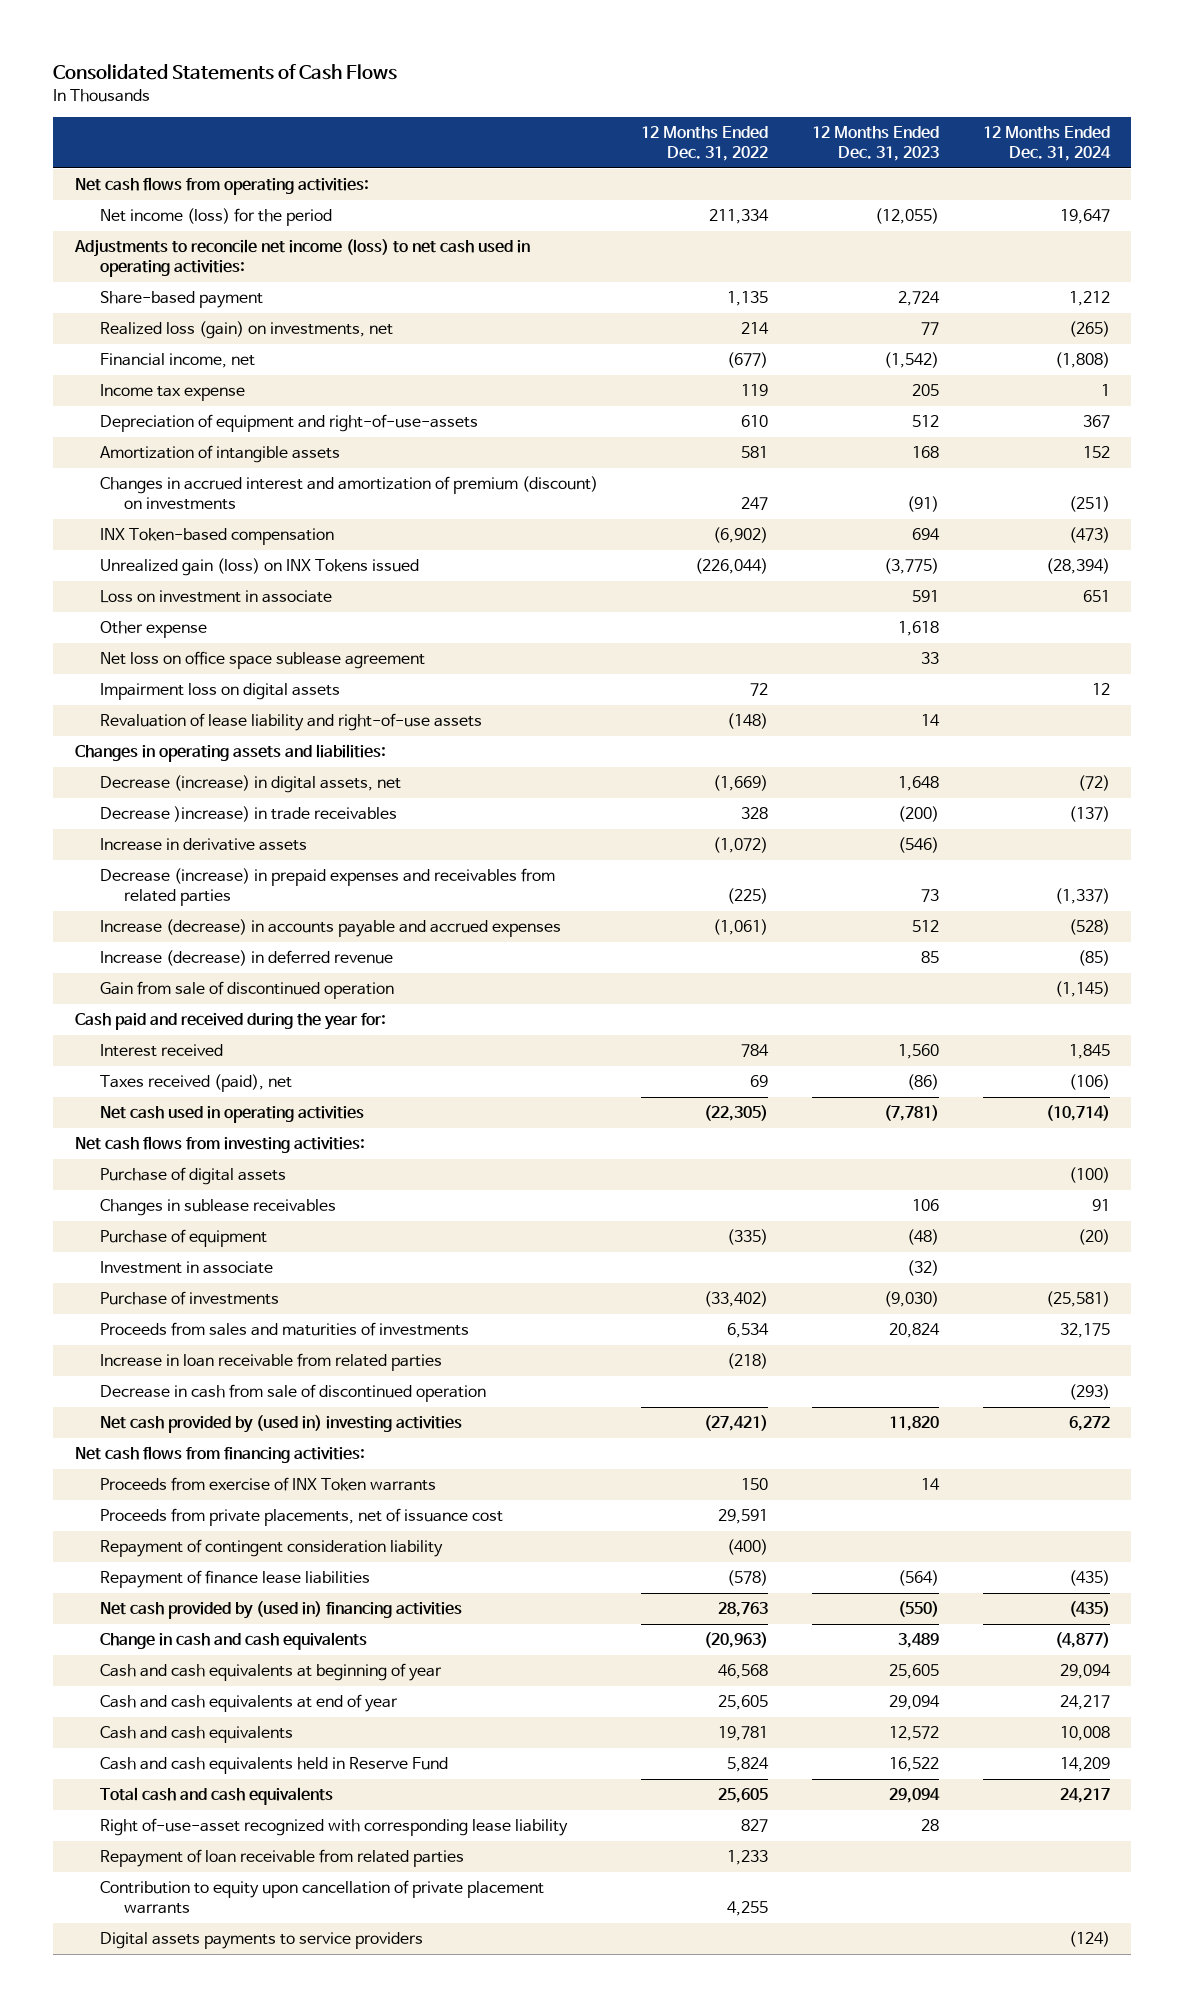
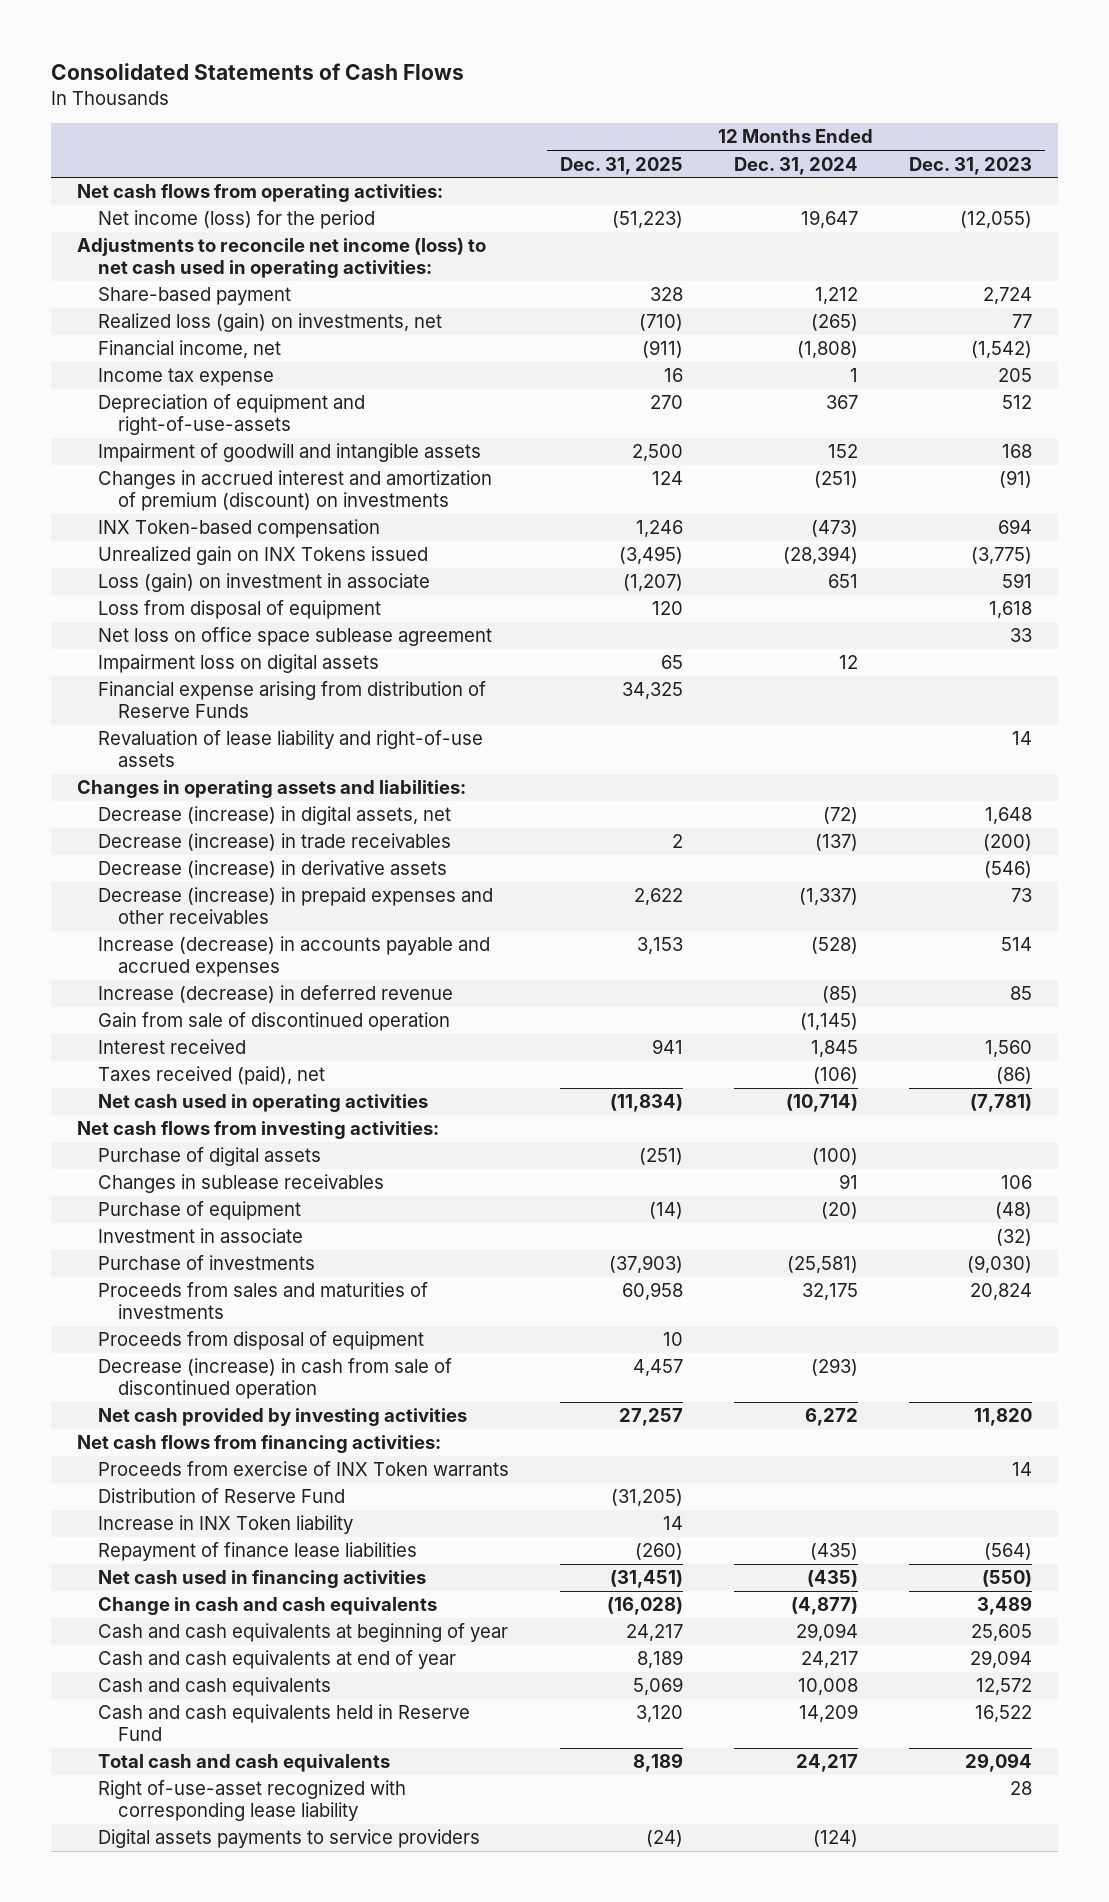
[641,125,769,162] 12 Months Ended Dec. 31, 2022 -> none
none -> [559,156,683,175] Dec. 31, 2025
[99,445,340,464] Amortization of intangible assets -> [97,443,481,463] Impairment of goodwill and intangible assets
[99,558,419,577] Unrealized gain (loss) on INX Tokens issued -> [97,546,428,566] Unrealized gain on INX Tokens issued
[99,590,332,604] Loss on investment in associate -> [97,573,430,593] Loss (gain) on investment in associate
[99,621,207,639] Other expense -> [97,600,381,620] Loss from disposal of equipment
none -> [97,681,486,719] Financial expense arising from distribution of Reserve Funds
[99,806,397,823] Decrease )increase) in trade receivables -> [97,833,451,852] Decrease (increase) in trade receivables
[99,838,307,852] Increase in derivative assets -> [97,860,447,879] Decrease (increase) in derivative assets
[99,868,555,907] Decrease (increase) in prepaid expenses and receivables from related parties -> [97,887,493,925] Decrease (increase) in prepaid expenses and other receivables
[911,920,939,933] 512 -> [1001,937,1033,952] 514
[75,1013,387,1031] Cash paid and received during the year for: -> none
[99,1353,442,1372] Increase in loan receivable from related parties -> none
none -> [97,1331,424,1351] Proceeds from disposal of equipment
[99,1384,486,1403] Decrease in cash from sale of discontinued operation -> [97,1358,452,1400] Decrease (increase) in cash from sale of discontinued operation
[99,1415,462,1434] Net cash provided by (used in) investing activities -> [97,1408,467,1427] Net cash provided by investing activities
[99,1508,503,1527] Proceeds from private placements, net of issuance cost -> none
[99,1539,443,1558] Repayment of contingent consideration liability -> none
none -> [97,1488,345,1504] Distribution of Reserve Fund
none -> [97,1515,353,1535] Increase in INX Token liability
[99,1601,462,1620] Net cash provided by (used in) financing activities -> [97,1570,426,1589] Net cash used in financing activities
[99,1849,464,1868] Repayment of loan receivable from related parties -> none
[99,1880,544,1915] Contribution to equity upon cancellation of private placement warrants -> none

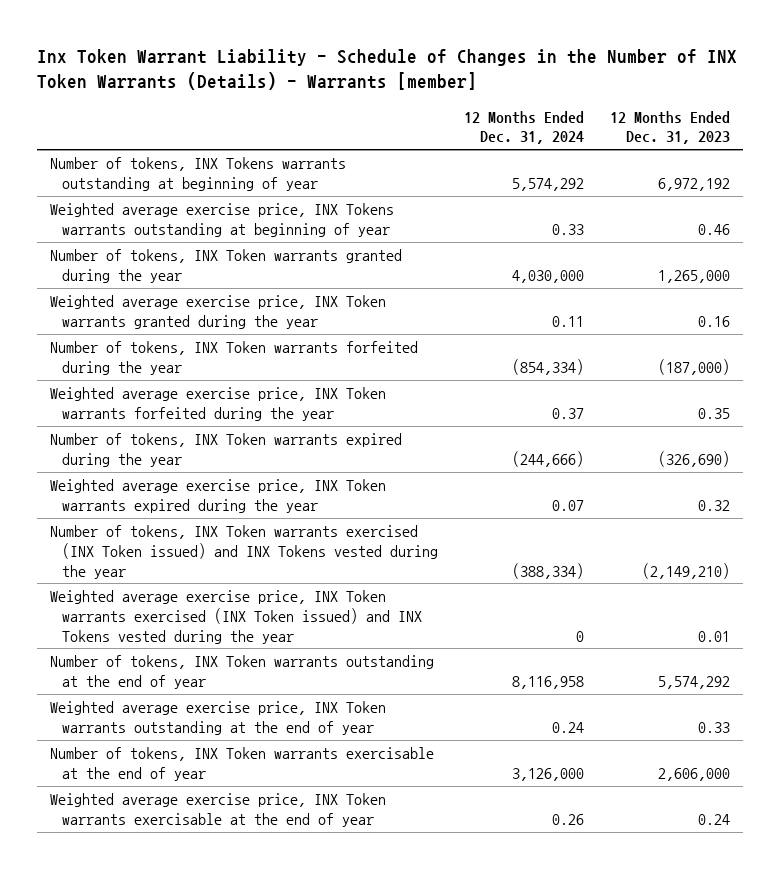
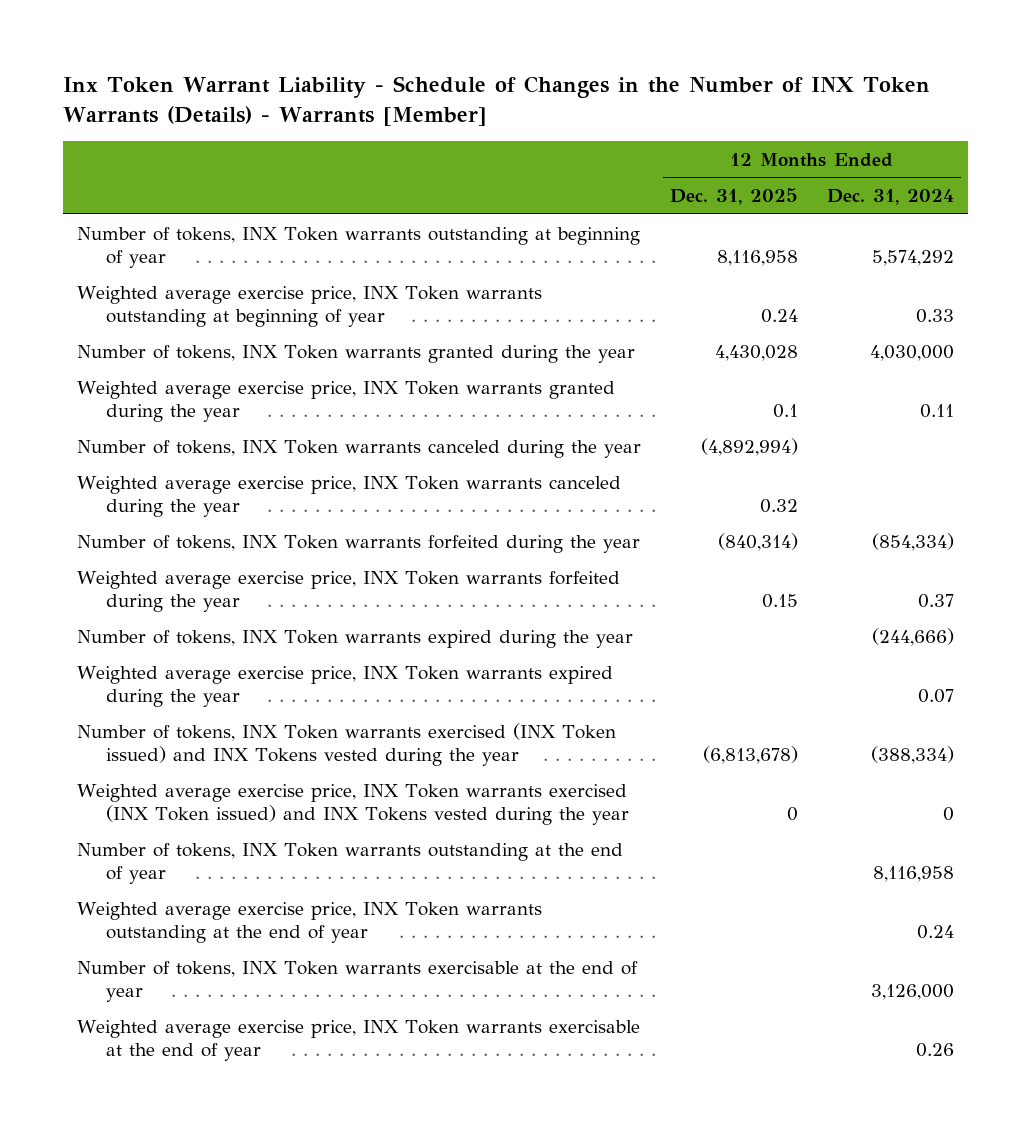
[36,49,737,91] Inx Token Warrant Liability - Schedule of Changes in the Number of INX Token Warrants (Details) - Warrants [member] -> [62,76,930,126] Inx Token Warrant Liability - Schedule of Changes in the Number of INX Token Warrants (Details) - Warrants [Member]
[610,110,731,145] 12 Months Ended Dec. 31, 2023 -> none
none -> [670,187,799,205] Dec. 31, 2025
[49,157,346,191] Number of tokens, INX Tokens warrants outstanding at beginning of year -> [77,226,641,268] Number of tokens, INX Token warrants outstanding at beginning of year
[49,203,394,237] Weighted average exercise price, INX Tokens warrants outstanding at beginning of year -> [77,285,543,327] Weighted average exercise price, INX Token warrants outstanding at beginning of year
none -> [77,439,642,458] Number of tokens, INX Token warrants canceled during the year
none -> [77,475,622,517] Weighted average exercise price, INX Token warrants canceled during the year

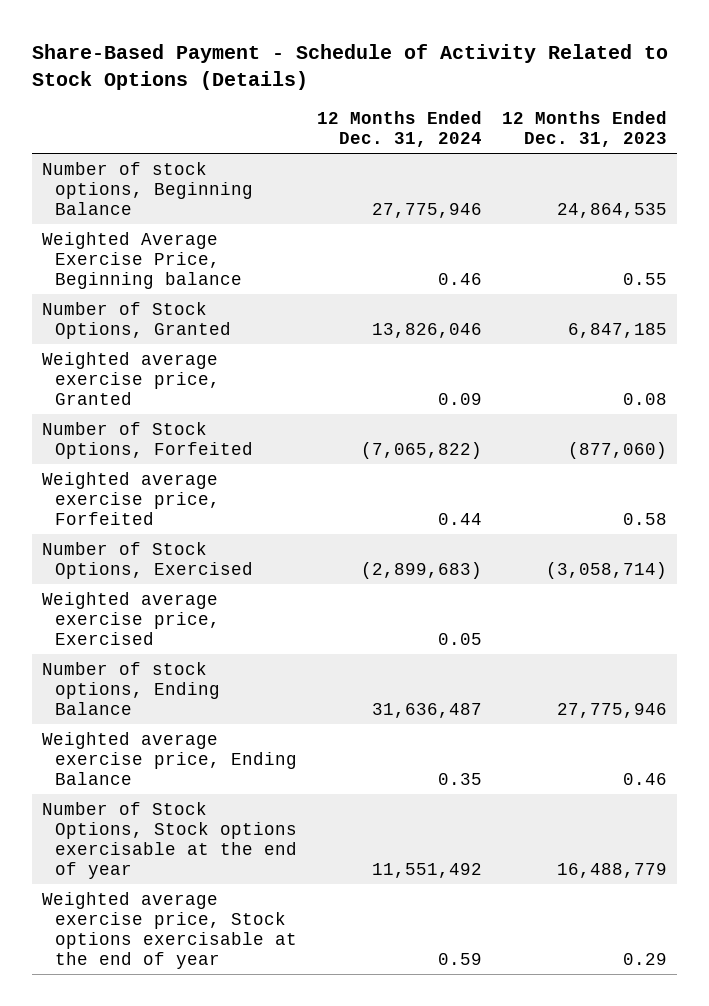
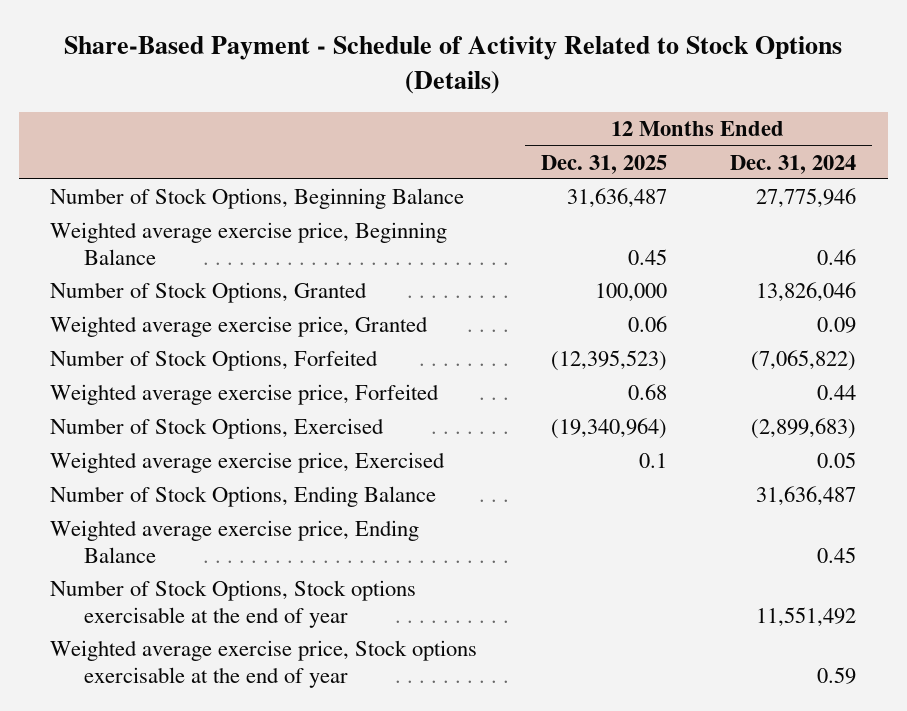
[502,110,668,147] 12 Months Ended Dec. 31, 2023 -> none
none -> [540,154,667,174] Dec. 31, 2025
[42,161,253,215] Number of stock options, Beginning Balance -> [50,188,465,210] Number of Stock Options, Beginning Balance
[42,231,242,289] Weighted Average Exercise Price, Beginning balance -> [50,222,448,265] Weighted average exercise price, Beginning Balance
[42,661,220,715] Number of stock options, Ending Balance -> [50,486,437,508] Number of Stock Options, Ending Balance
[437,772,482,785] 0.35 -> [817,546,857,563] 0.45

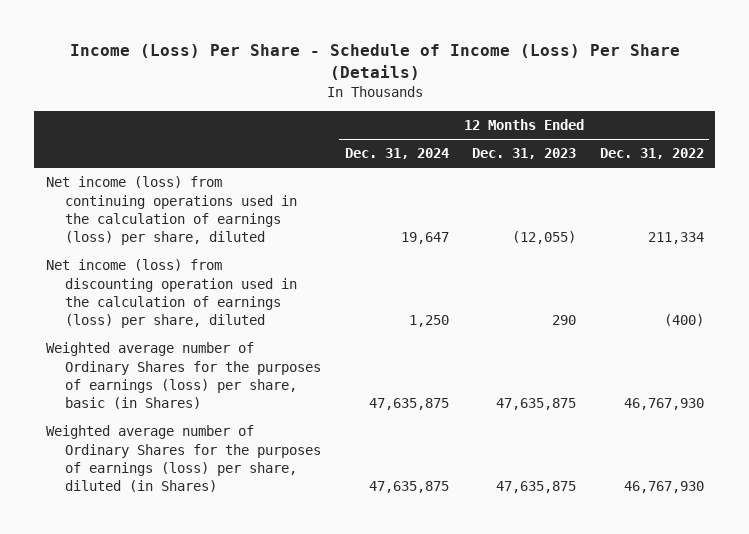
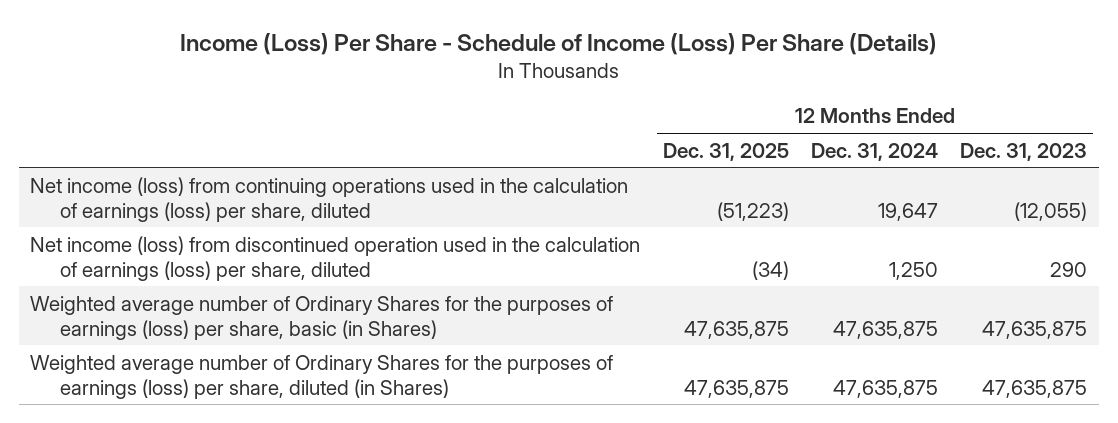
[599,148,704,160] Dec. 31, 2022 -> none
none -> [662,142,789,161] Dec. 31, 2025
[45,259,298,328] Net income (loss) from discounting operation used in the calculation of earnings (loss) per share, diluted -> [30,235,641,281] Net income (loss) from discontinued operation used in the calculation of earnings (loss) per share, diluted

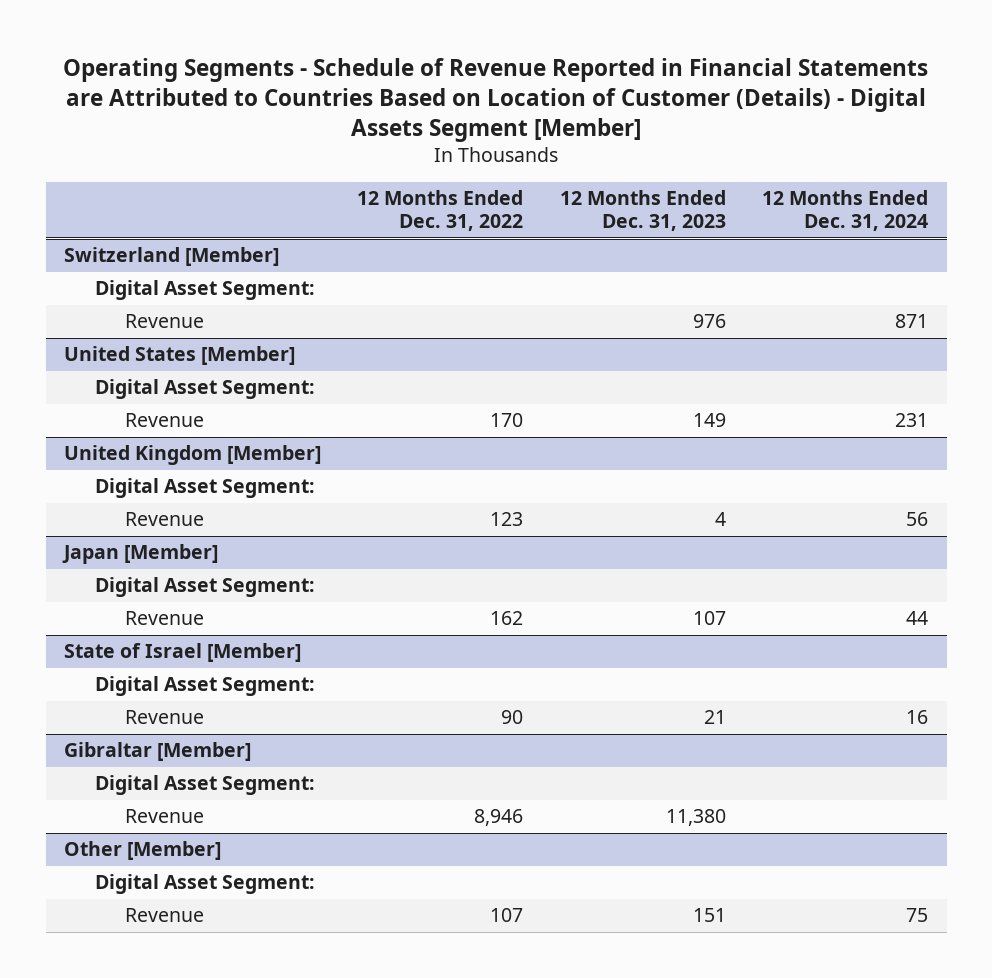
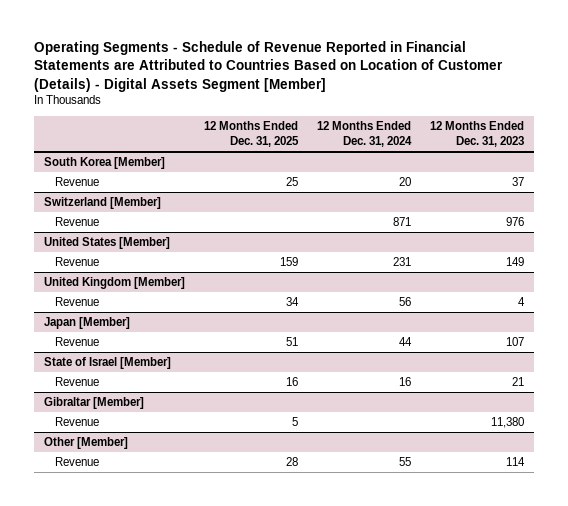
[357,189,524,232] 12 Months Ended Dec. 31, 2022 -> none
none -> [203,121,299,148] 12 Months Ended Dec. 31, 2025
none -> [43,157,165,170] South Korea [Member]
none -> [55,177,100,187] Revenue
[94,280,315,301] Digital Asset Segment: -> none
[94,379,315,400] Digital Asset Segment: -> none
[94,478,315,499] Digital Asset Segment: -> none
[94,577,315,598] Digital Asset Segment: -> none
[94,676,315,697] Digital Asset Segment: -> none
[94,775,315,796] Digital Asset Segment: -> none
[94,874,315,895] Digital Asset Segment: -> none
[692,908,726,923] 151 -> [505,457,525,467] 114
[906,908,929,923] 75 -> [398,457,411,467] 55

